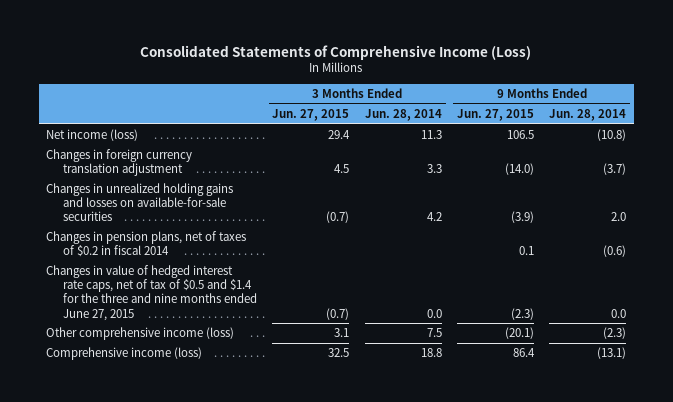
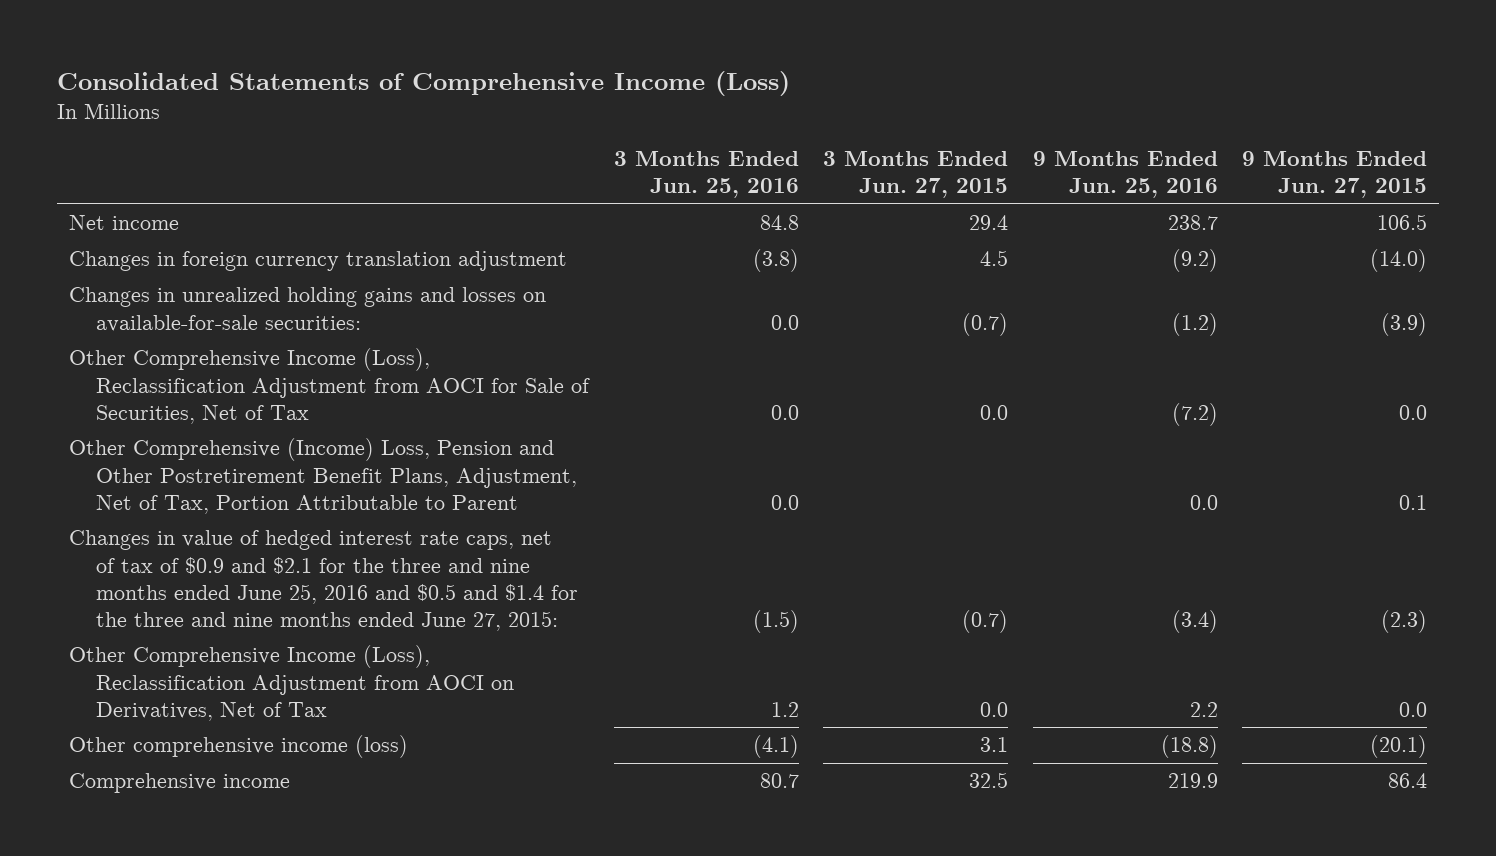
[364,109,442,122] Jun. 28, 2014 -> none
[549,109,627,122] Jun. 28, 2014 -> none
none -> [613,151,799,199] 3 Months Ended Jun. 25, 2016
none -> [1032,151,1218,199] 9 Months Ended Jun. 25, 2016
[46,129,139,142] Net income (loss) -> [68,215,179,231] Net income
[46,183,234,222] Changes in unrealized holding gains and losses on available-for-sale securities -> [68,287,546,332] Changes in unrealized holding gains and losses on available-for-sale securities:
none -> [68,348,591,424] Other Comprehensive Income (Loss), Reclassification Adjustment from AOCI for Sale of Securities, Net of Tax
[46,231,247,258] Changes in pension plans, net of taxes of $0.2 in fiscal 2014 -> [68,438,578,514] Other Comprehensive (Income) Loss, Pension and Other Postretirement Benefit Plans, Adjustment, Net of Tax, Portion Attributable to Parent
[46,265,258,321] Changes in value of hedged interest rate caps, net of tax of $0.5 and $1.4 for the three and nine months ended June 27, 2015 -> [68,530,579,631] Changes in value of hedged interest rate caps, net of tax of $0.9 and $2.1 for the three and nine months ended June 25, 2016 and $0.5 and $1.4 for the three and nine months ended June 27, 2015:
none -> [68,645,515,721] Other Comprehensive Income (Loss), Reclassification Adjustment from AOCI on Derivatives, Net of Tax
[46,347,203,361] Comprehensive income (loss) -> [68,773,290,794] Comprehensive income

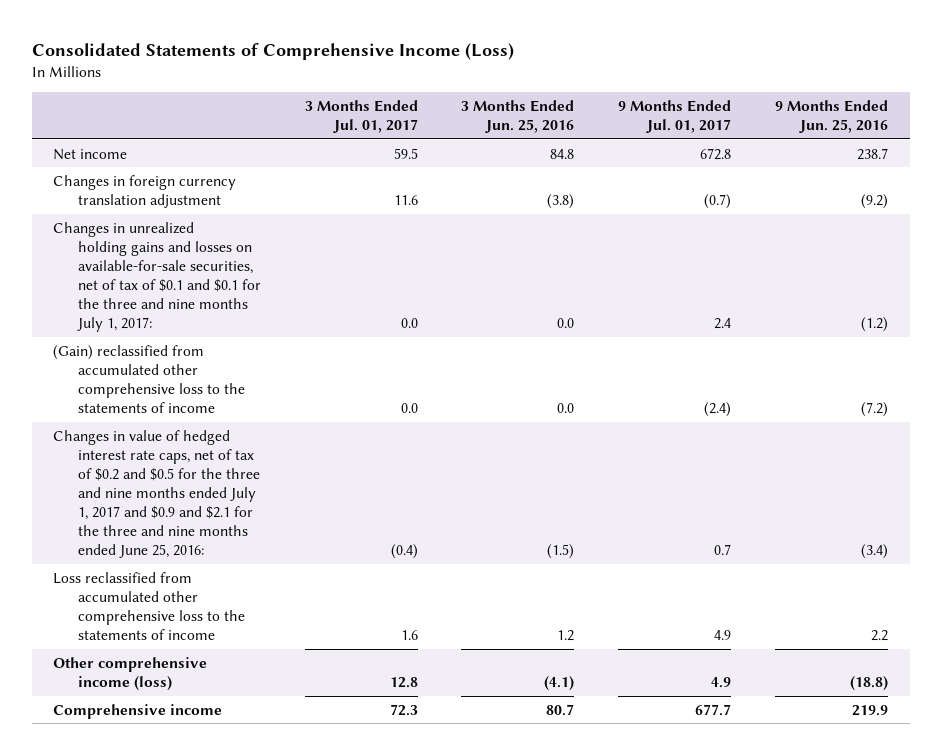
[823,151,1009,199] 3 Months Ended Jun. 27, 2015 -> none
[1242,151,1428,199] 9 Months Ended Jun. 27, 2015 -> none
none -> [304,100,418,134] 3 Months Ended Jul. 01, 2017
none -> [617,100,731,134] 9 Months Ended Jul. 01, 2017
[68,438,578,514] Other Comprehensive (Income) Loss, Pension and Other Postretirement Benefit Plans, Adjustment, Net of Tax, Portion Attributable to Parent -> none
[68,287,546,332] Changes in unrealized holding gains and losses on available-for-sale securities: -> [53,221,261,333] Changes in unrealized holding gains and losses on available-for-sale securities, net of tax of $0.1 and $0.1 for the three and nine months July 1, 2017:
[68,348,591,424] Other Comprehensive Income (Loss), Reclassification Adjustment from AOCI for Sale of Securities, Net of Tax -> [53,344,245,414] (Gain) reclassified from accumulated other comprehensive loss to the statements of income
[68,530,579,631] Changes in value of hedged interest rate caps, net of tax of $0.9 and $2.1 for the three and nine months ended June 25, 2016 and $0.5 and $1.4 for the three and nine months ended June 27, 2015: -> [53,429,260,559] Changes in value of hedged interest rate caps, net of tax of $0.2 and $0.5 for the three and nine months ended July 1, 2017 and $0.9 and $2.1 for the three and nine months ended June 25, 2016:
[68,645,515,721] Other Comprehensive Income (Loss), Reclassification Adjustment from AOCI on Derivatives, Net of Tax -> [53,571,245,641] Loss reclassified from accumulated other comprehensive loss to the statements of income

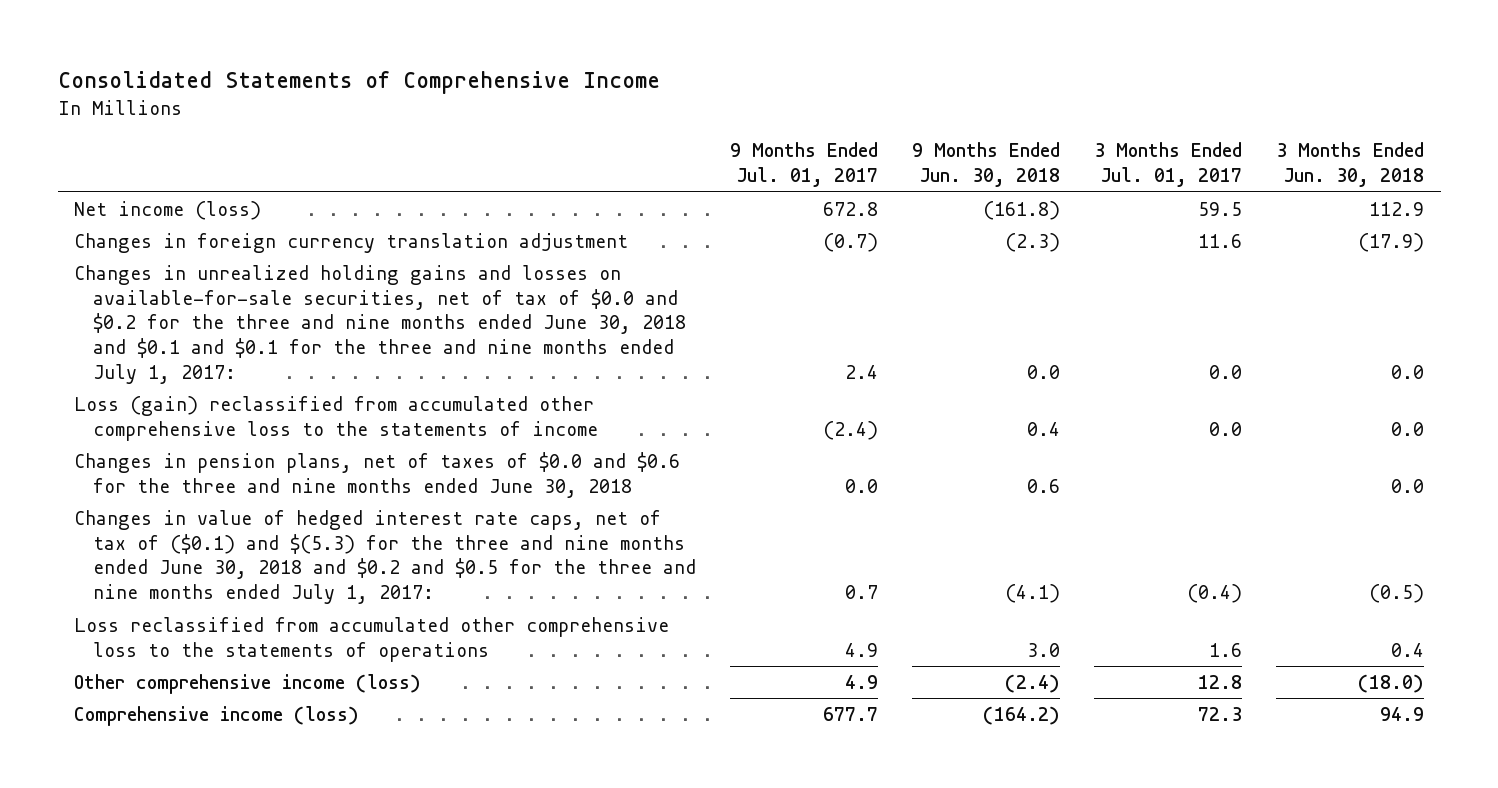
[31,42,514,60] Consolidated Statements of Comprehensive Income (Loss) -> [57,71,660,95] Consolidated Statements of Comprehensive Income
[461,100,575,134] 3 Months Ended Jun. 25, 2016 -> none
[774,100,888,134] 9 Months Ended Jun. 25, 2016 -> none
none -> [911,142,1060,188] 9 Months Ended Jun. 30, 2018
none -> [1275,142,1424,188] 3 Months Ended Jun. 30, 2018
[53,148,128,160] Net income -> [74,200,262,220] Net income (loss)
[53,221,261,333] Changes in unrealized holding gains and losses on available-for-sale securities, net of tax of $0.1 and $0.1 for the three and nine months July 1, 2017: -> [74,264,686,385] Changes in unrealized holding gains and losses on available-for-sale securities, net of tax of $0.0 and $0.2 for the three and nine months ended June 30, 2018 and $0.1 and $0.1 for the three and nine months ended July 1, 2017:
[53,344,245,414] (Gain) reclassified from accumulated other comprehensive loss to the statements of income -> [74,395,598,441] Loss (gain) reclassified from accumulated other comprehensive loss to the statements of income
none -> [74,451,681,498] Changes in pension plans, net of taxes of $0.0 and $0.6 for the three and nine months ended June 30, 2018
[53,429,260,559] Changes in value of hedged interest rate caps, net of tax of $0.2 and $0.5 for the three and nine months ended July 1, 2017 and $0.9 and $2.1 for the three and nine months ended June 25, 2016: -> [74,509,696,605] Changes in value of hedged interest rate caps, net of tax of ($0.1) and $(5.3) for the three and nine months ended June 30, 2018 and $0.2 and $0.5 for the three and nine months ended July 1, 2017:
[53,571,245,641] Loss reclassified from accumulated other comprehensive loss to the statements of income -> [74,616,670,662] Loss reclassified from accumulated other comprehensive loss to the statements of operations
[53,703,223,719] Comprehensive income -> [74,705,360,726] Comprehensive income (loss)

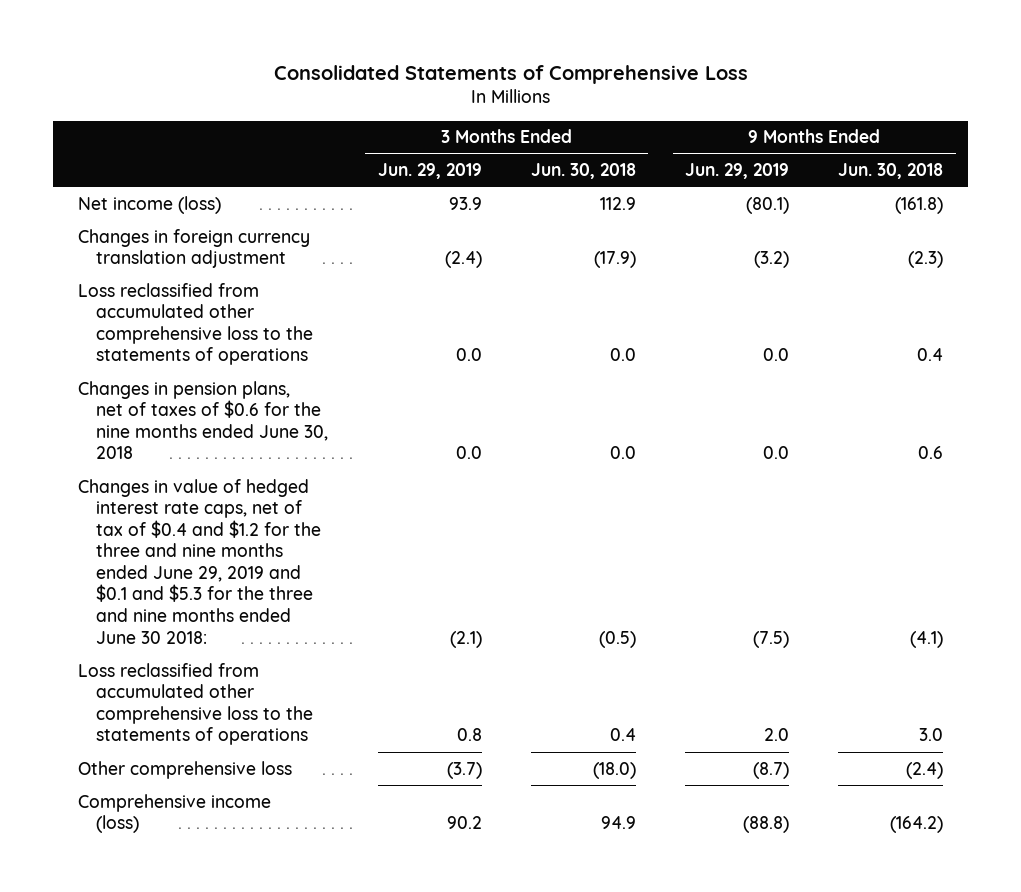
[57,71,660,95] Consolidated Statements of Comprehensive Income -> [273,64,748,84] Consolidated Statements of Comprehensive Loss
[729,142,878,188] 9 Months Ended Jul. 01, 2017 -> none
[1093,142,1242,188] 3 Months Ended Jul. 01, 2017 -> none
none -> [377,163,482,180] Jun. 29, 2019
none -> [685,163,790,180] Jun. 29, 2019
[74,264,686,385] Changes in unrealized holding gains and losses on available-for-sale securities, net of tax of $0.0 and $0.2 for the three and nine months ended June 30, 2018 and $0.1 and $0.1 for the three and nine months ended July 1, 2017: -> none
[74,395,598,441] Loss (gain) reclassified from accumulated other comprehensive loss to the statements of income -> [77,282,314,366] Loss reclassified from accumulated other comprehensive loss to the statements of operations
[74,451,681,498] Changes in pension plans, net of taxes of $0.0 and $0.6 for the three and nine months ended June 30, 2018 -> [77,380,329,460] Changes in pension plans, net of taxes of $0.6 for the nine months ended June 30, 2018
[74,509,696,605] Changes in value of hedged interest rate caps, net of tax of ($0.1) and $(5.3) for the three and nine months ended June 30, 2018 and $0.2 and $0.5 for the three and nine months ended July 1, 2017: -> [77,478,322,644] Changes in value of hedged interest rate caps, net of tax of $0.4 and $1.2 for the three and nine months ended June 29, 2019 and $0.1 and $5.3 for the three and nine months ended June 30 2018:
[74,673,422,694] Other comprehensive income (loss) -> [77,760,292,779] Other comprehensive loss

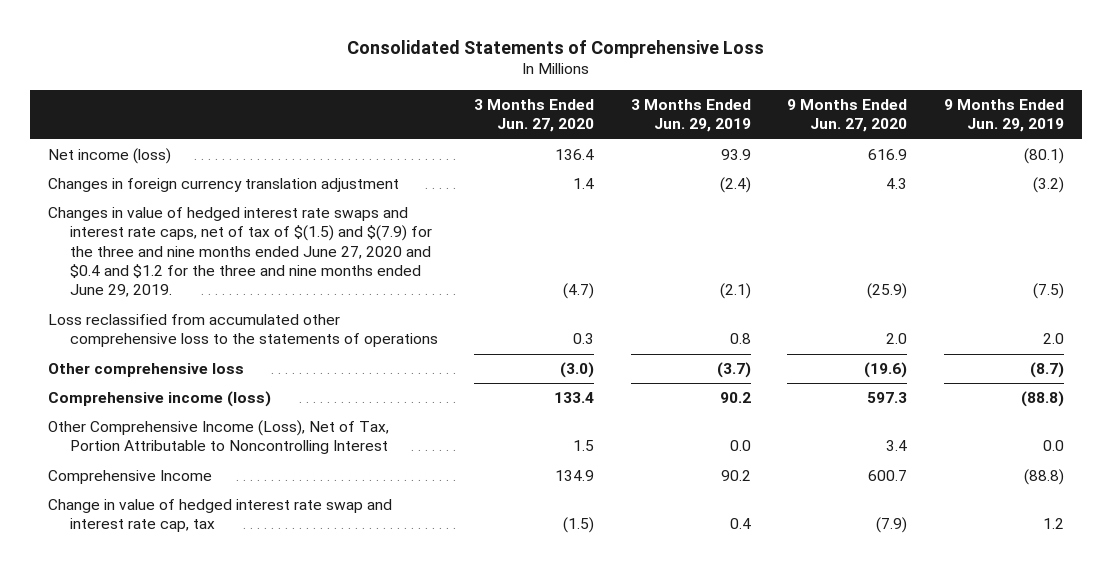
[530,163,636,180] Jun. 30, 2018 -> none
[838,163,944,180] Jun. 30, 2018 -> none
none -> [474,99,595,133] 3 Months Ended Jun. 27, 2020
none -> [787,99,908,133] 9 Months Ended Jun. 27, 2020
[77,282,314,366] Loss reclassified from accumulated other comprehensive loss to the statements of operations -> none
[77,380,329,460] Changes in pension plans, net of taxes of $0.6 for the nine months ended June 30, 2018 -> none
[77,478,322,644] Changes in value of hedged interest rate caps, net of tax of $0.4 and $1.2 for the three and nine months ended June 29, 2019 and $0.1 and $5.3 for the three and nine months ended June 30 2018: -> [47,207,432,298] Changes in value of hedged interest rate swaps and interest rate caps, net of tax of $(1.5) and $(7.9) for the three and nine months ended June 27, 2020 and $0.4 and $1.2 for the three and nine months ended June 29, 2019.
none -> [47,420,389,455] Other Comprehensive Income (Loss), Net of Tax, Portion Attributable to Noncontrolling Interest
none -> [47,470,212,485] Comprehensive Income
none -> [47,499,392,533] Change in value of hedged interest rate swap and interest rate cap, tax

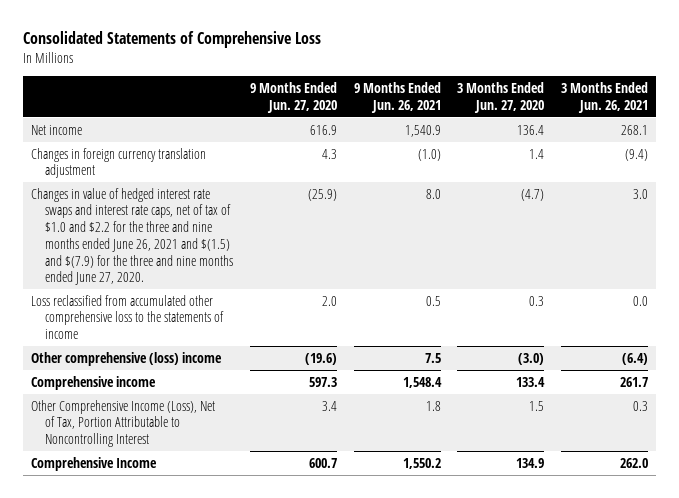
[630,99,751,133] 3 Months Ended Jun. 29, 2019 -> none
[943,99,1064,133] 9 Months Ended Jun. 29, 2019 -> none
none -> [353,81,441,113] 9 Months Ended Jun. 26, 2021
none -> [561,81,649,113] 3 Months Ended Jun. 26, 2021
[47,148,171,165] Net income (loss) -> [31,124,83,135] Net income
[47,207,432,298] Changes in value of hedged interest rate swaps and interest rate caps, net of tax of $(1.5) and $(7.9) for the three and nine months ended June 27, 2020 and $0.4 and $1.2 for the three and nine months ended June 29, 2019. -> [31,187,234,286] Changes in value of hedged interest rate swaps and interest rate caps, net of tax of $1.0 and $2.2 for the three and nine months ended June 26, 2021 and $(1.5) and $(7.9) for the three and nine months ended June 27, 2020.
[47,314,438,348] Loss reclassified from accumulated other comprehensive loss to the statements of operations -> [31,294,225,340] Loss reclassified from accumulated other comprehensive loss to the statements of income
[47,363,244,378] Other comprehensive loss -> [31,351,223,366] Other comprehensive (loss) income
[47,391,271,408] Comprehensive income (loss) -> [31,375,157,390] Comprehensive income
[47,499,392,533] Change in value of hedged interest rate swap and interest rate cap, tax -> none

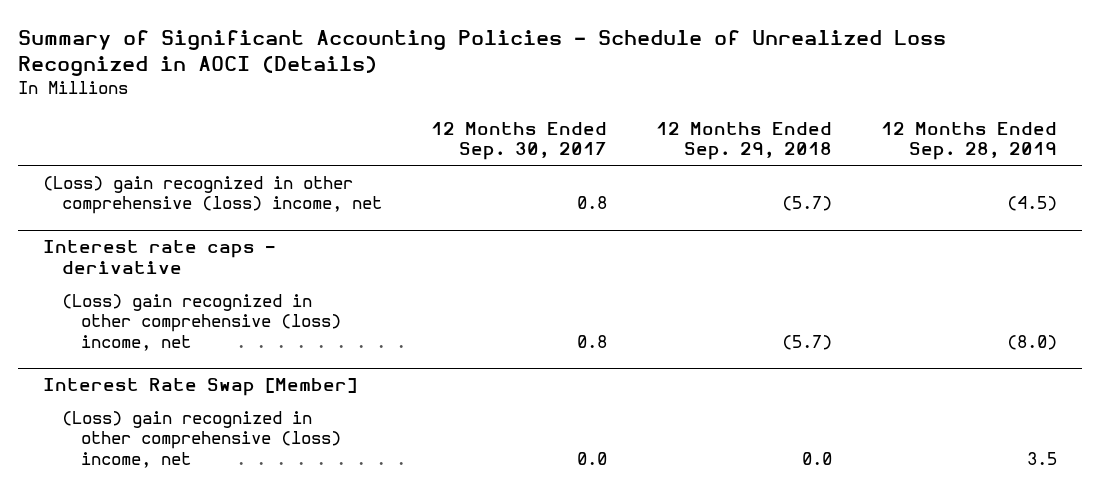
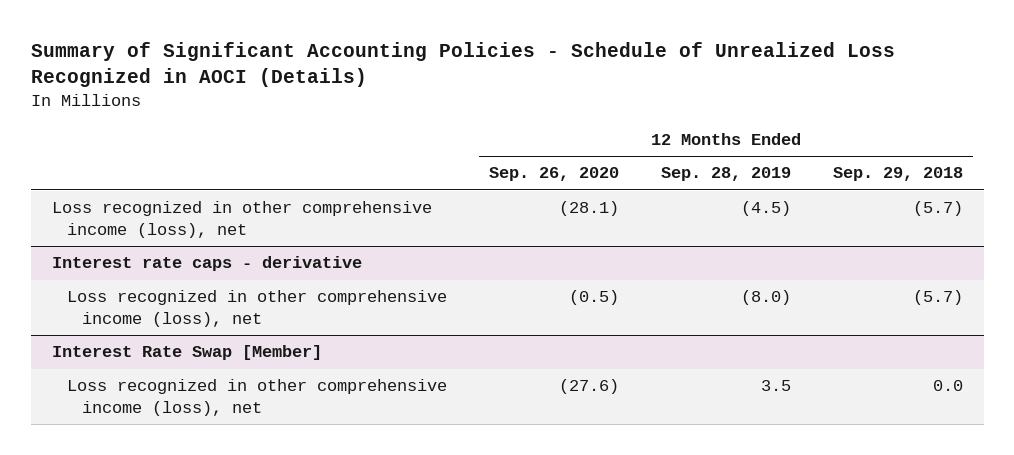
[430,121,607,160] 12 Months Ended Sep. 30, 2017 -> none
none -> [488,167,619,182] Sep. 26, 2020
[42,176,382,215] (Loss) gain recognized in other comprehensive (loss) income, net -> [51,201,432,238] Loss recognized in other comprehensive income (loss), net
[61,294,342,351] (Loss) gain recognized in other comprehensive (loss) income, net -> [67,290,448,327] Loss recognized in other comprehensive income (loss), net
[61,411,342,468] (Loss) gain recognized in other comprehensive (loss) income, net -> [67,379,448,416] Loss recognized in other comprehensive income (loss), net

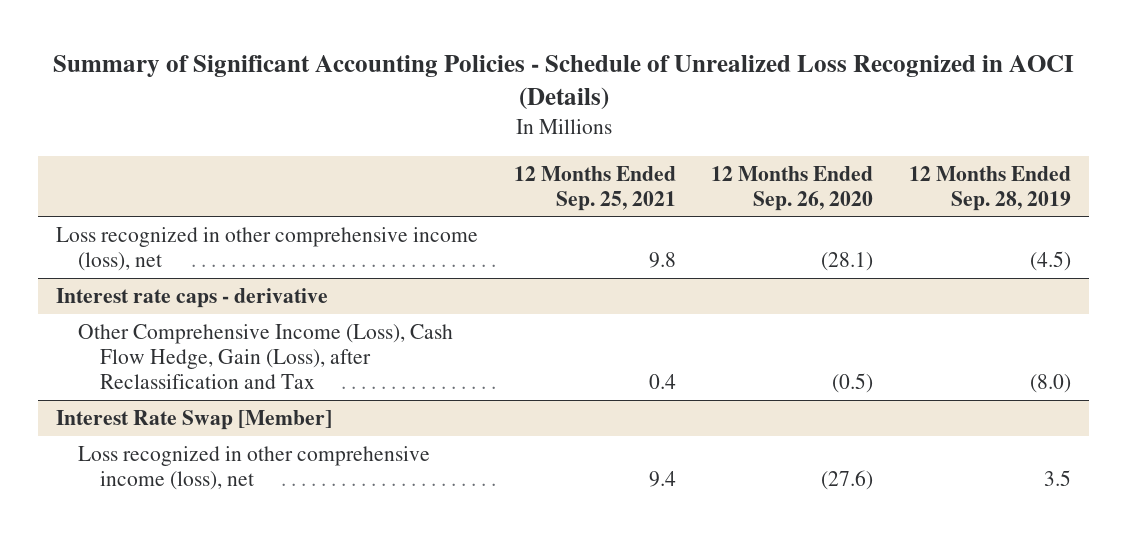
[832,167,963,182] Sep. 29, 2018 -> none
none -> [513,165,676,211] 12 Months Ended Sep. 25, 2021
[67,290,448,327] Loss recognized in other comprehensive income (loss), net -> none
none -> [77,323,453,389] Other Comprehensive Income (Loss), Cash Flow Hedge, Gain (Loss), after Reclassification and Tax

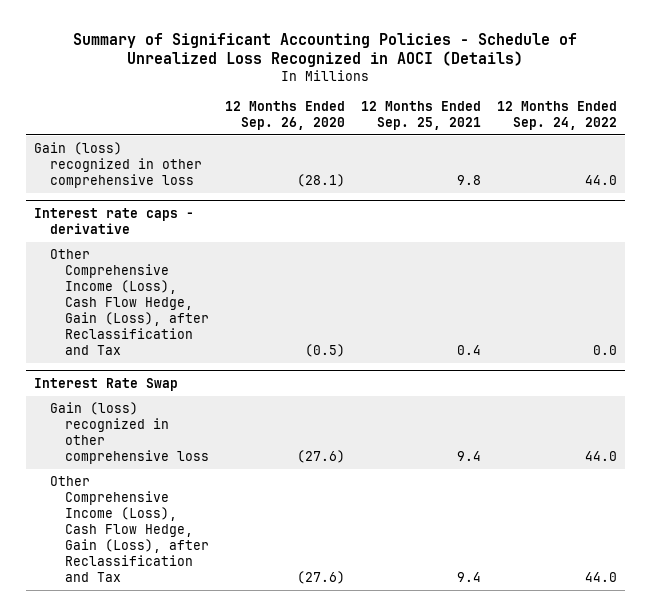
[909,165,1072,211] 12 Months Ended Sep. 28, 2019 -> none
none -> [497,100,618,130] 12 Months Ended Sep. 24, 2022
[56,226,479,271] Loss recognized in other comprehensive income (loss), net -> [33,142,202,189] Gain (loss) recognized in other comprehensive loss
[56,409,333,430] Interest Rate Swap [Member] -> [33,378,178,392] Interest Rate Swap
[77,445,430,490] Loss recognized in other comprehensive income (loss), net -> [49,402,210,464] Gain (loss) recognized in other comprehensive loss
none -> [49,476,210,582] Other Comprehensive Income (Loss), Cash Flow Hedge, Gain (Loss), after Reclassification and Tax

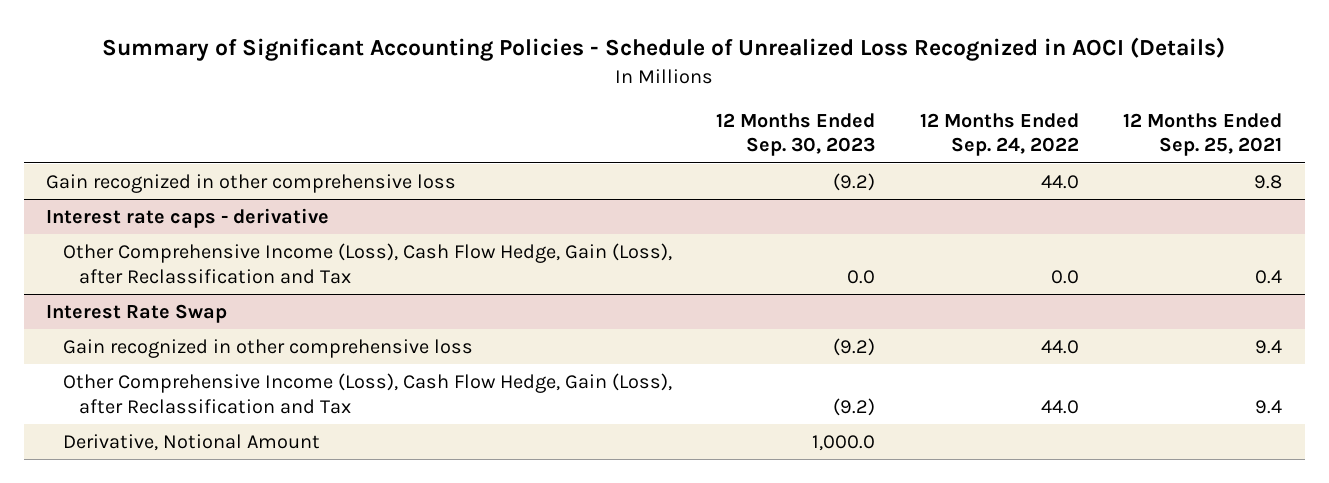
[225,100,346,130] 12 Months Ended Sep. 26, 2020 -> none
none -> [716,112,876,157] 12 Months Ended Sep. 30, 2023
[33,142,202,189] Gain (loss) recognized in other comprehensive loss -> [46,174,457,194] Gain recognized in other comprehensive loss
[49,402,210,464] Gain (loss) recognized in other comprehensive loss -> [62,339,473,359] Gain recognized in other comprehensive loss
none -> [62,434,320,452] Derivative, Notional Amount

